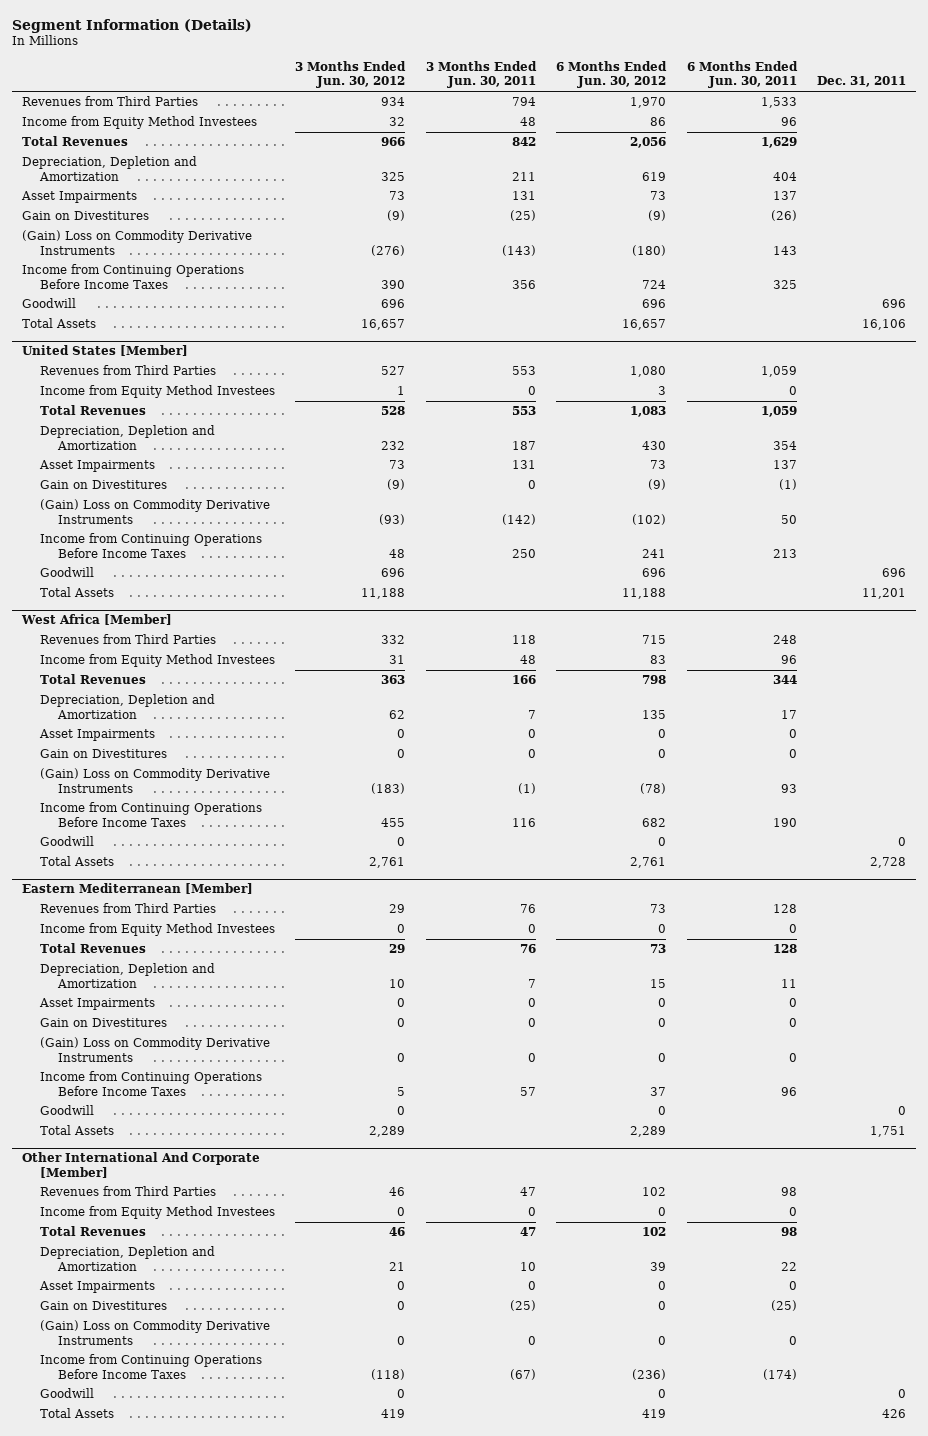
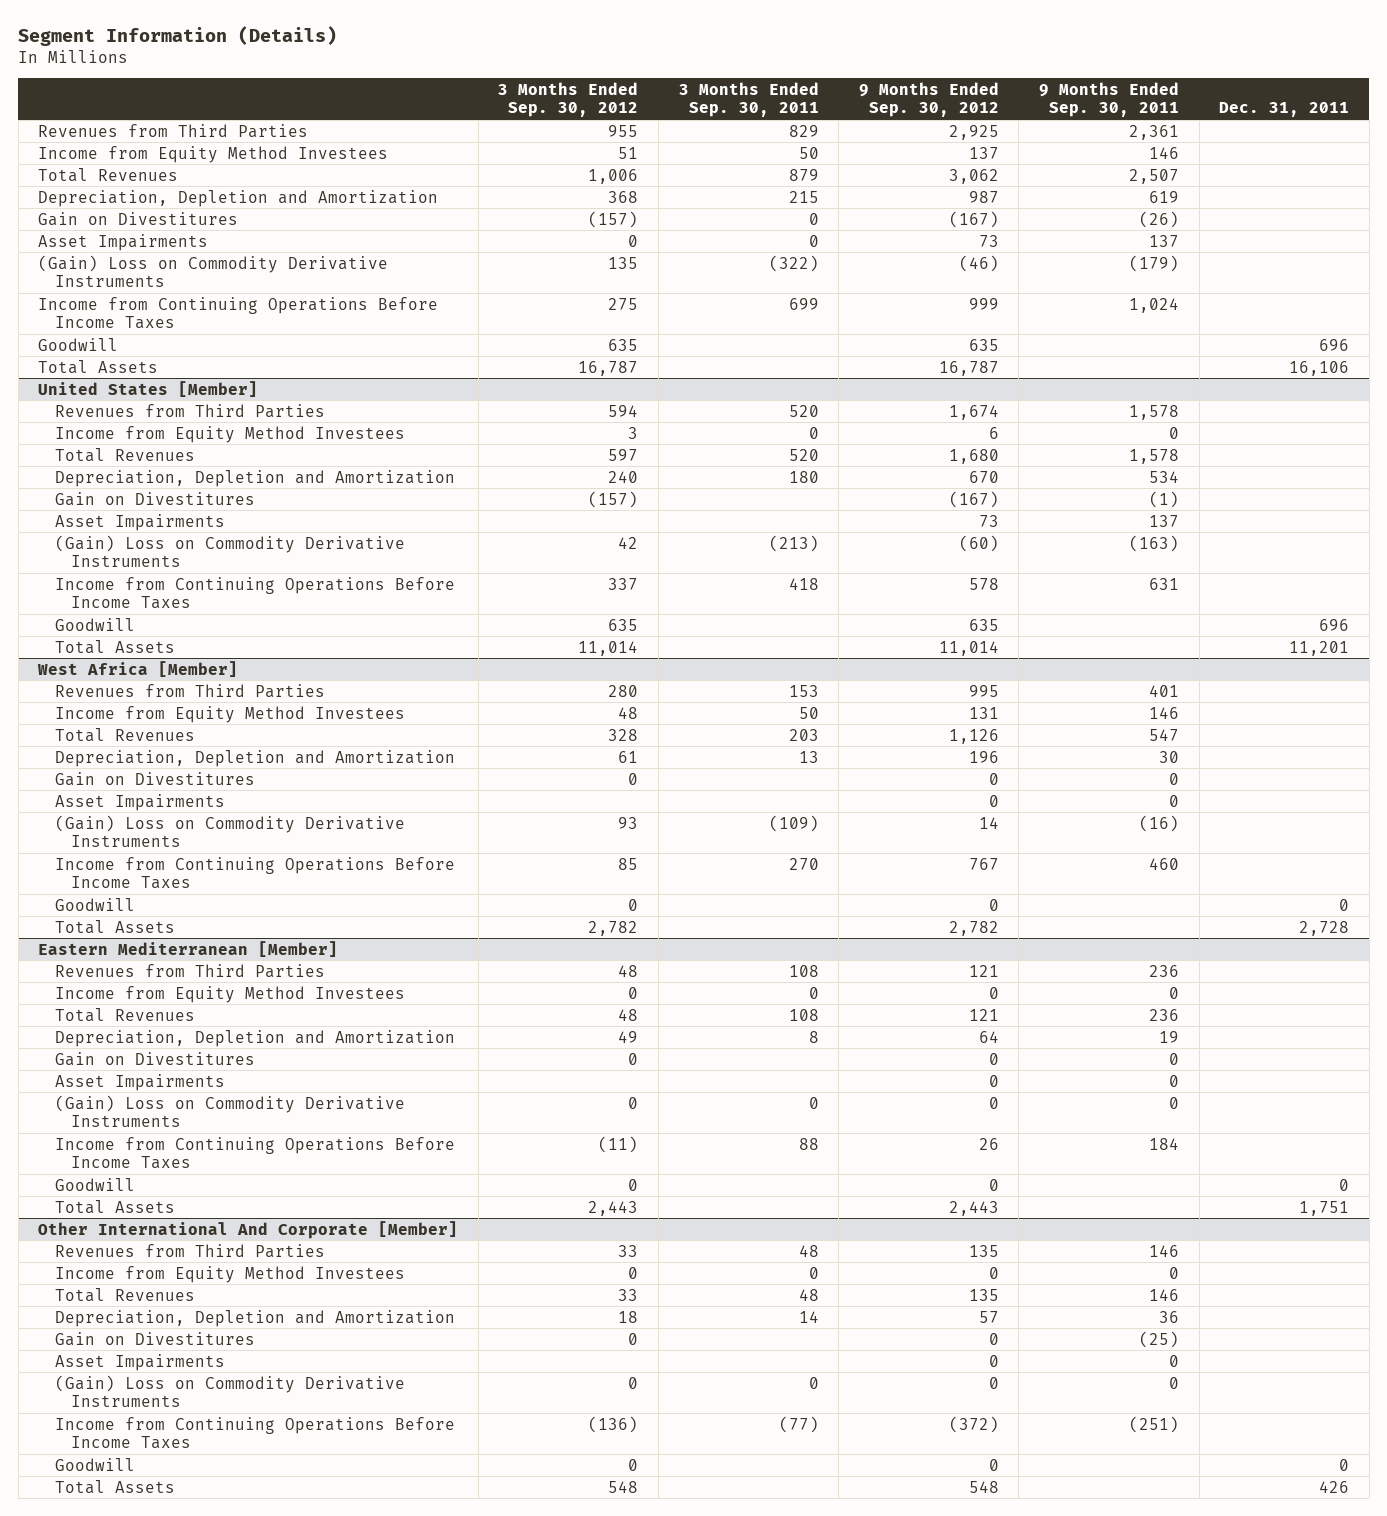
[295,60,407,89] 3 Months Ended Jun. 30, 2012 -> none
[425,60,537,89] 3 Months Ended Jun. 30, 2011 -> none
[556,60,668,89] 6 Months Ended Jun. 30, 2012 -> none
[686,60,798,89] 6 Months Ended Jun. 30, 2011 -> none
none -> [498,81,639,118] 3 Months Ended Sep. 30, 2012
none -> [678,81,819,118] 3 Months Ended Sep. 30, 2011
none -> [858,81,999,118] 9 Months Ended Sep. 30, 2012
none -> [1038,81,1179,118] 9 Months Ended Sep. 30, 2011
[20,191,137,204] Asset Impairments -> [38,233,209,251] Asset Impairments
[39,460,156,473] Asset Impairments -> [54,513,225,531] Asset Impairments
[39,729,156,742] Asset Impairments -> [54,793,225,811] Asset Impairments
[39,998,156,1011] Asset Impairments -> [54,1073,225,1091] Asset Impairments
[39,1281,156,1294] Asset Impairments -> [54,1353,225,1371] Asset Impairments

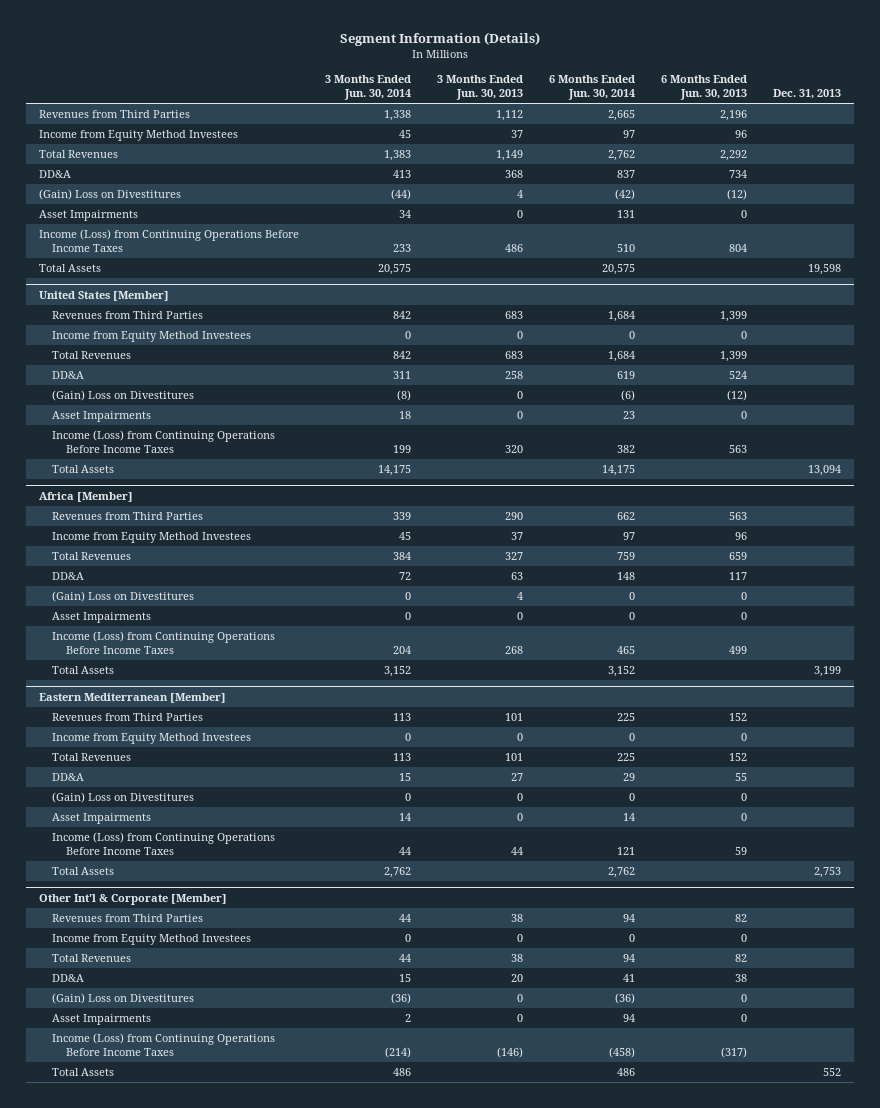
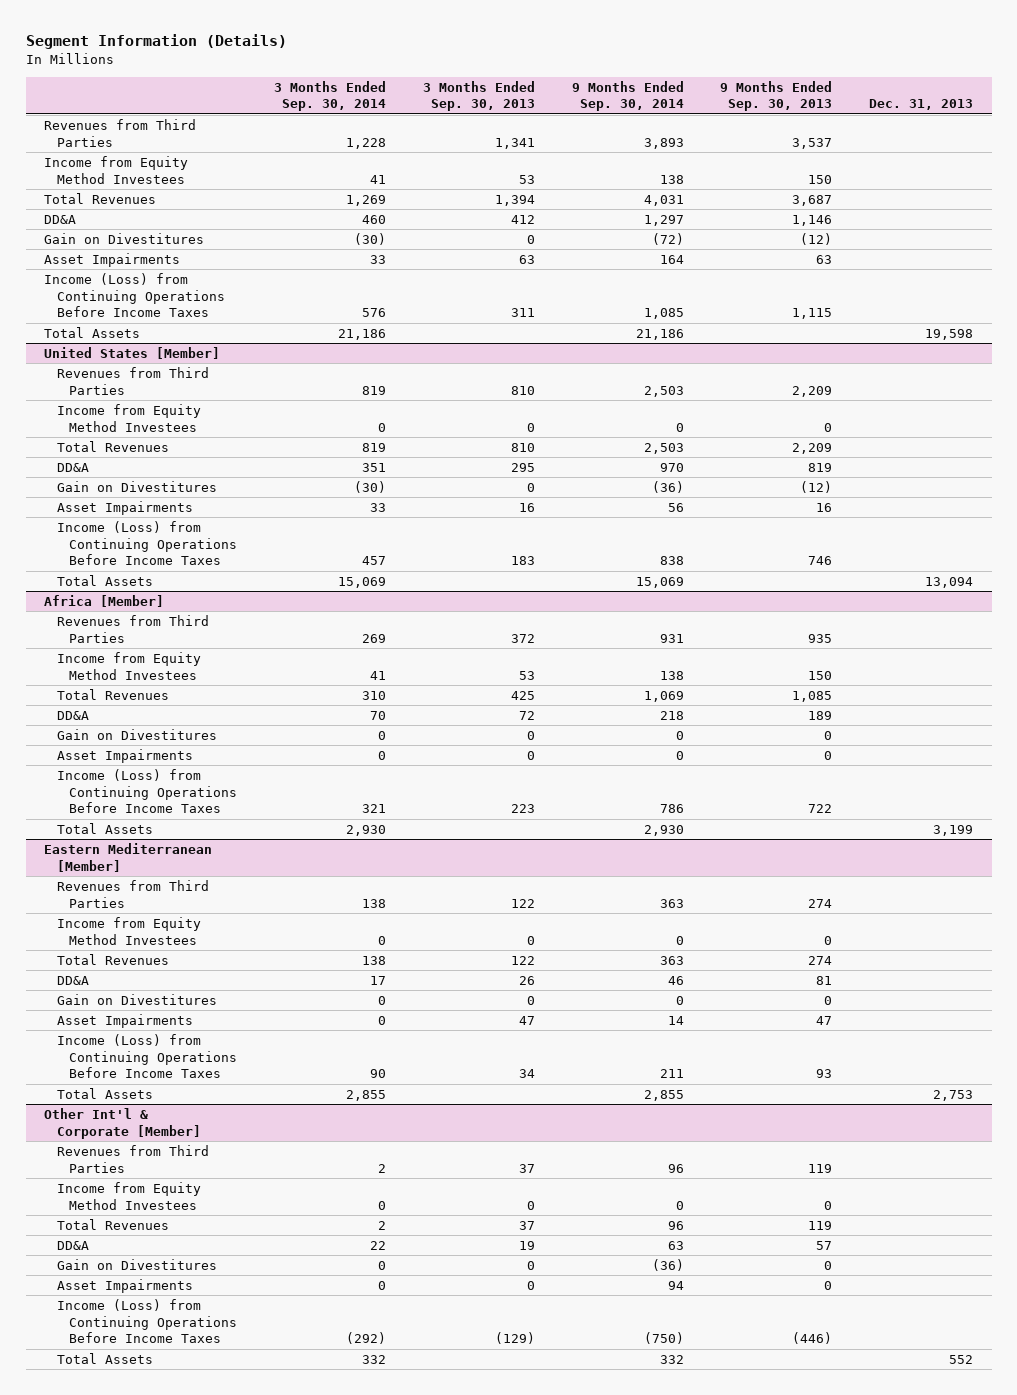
[324,75,411,101] 3 Months Ended Jun. 30, 2014 -> none
[436,75,523,101] 3 Months Ended Jun. 30, 2013 -> none
[548,75,635,101] 6 Months Ended Jun. 30, 2014 -> none
[660,75,747,101] 6 Months Ended Jun. 30, 2013 -> none
none -> [274,80,387,112] 3 Months Ended Sep. 30, 2014
none -> [422,80,535,112] 3 Months Ended Sep. 30, 2013
none -> [571,80,684,112] 9 Months Ended Sep. 30, 2014
none -> [720,80,833,112] 9 Months Ended Sep. 30, 2013
[38,189,181,201] (Gain) Loss on Divestitures -> [44,232,205,244] Gain on Divestitures
[52,390,195,402] (Gain) Loss on Divestitures -> [56,480,217,492] Gain on Divestitures
[52,591,195,603] (Gain) Loss on Divestitures -> [56,728,217,740] Gain on Divestitures
[52,792,195,804] (Gain) Loss on Divestitures -> [56,993,217,1005] Gain on Divestitures
[52,993,195,1005] (Gain) Loss on Divestitures -> [56,1258,217,1270] Gain on Divestitures

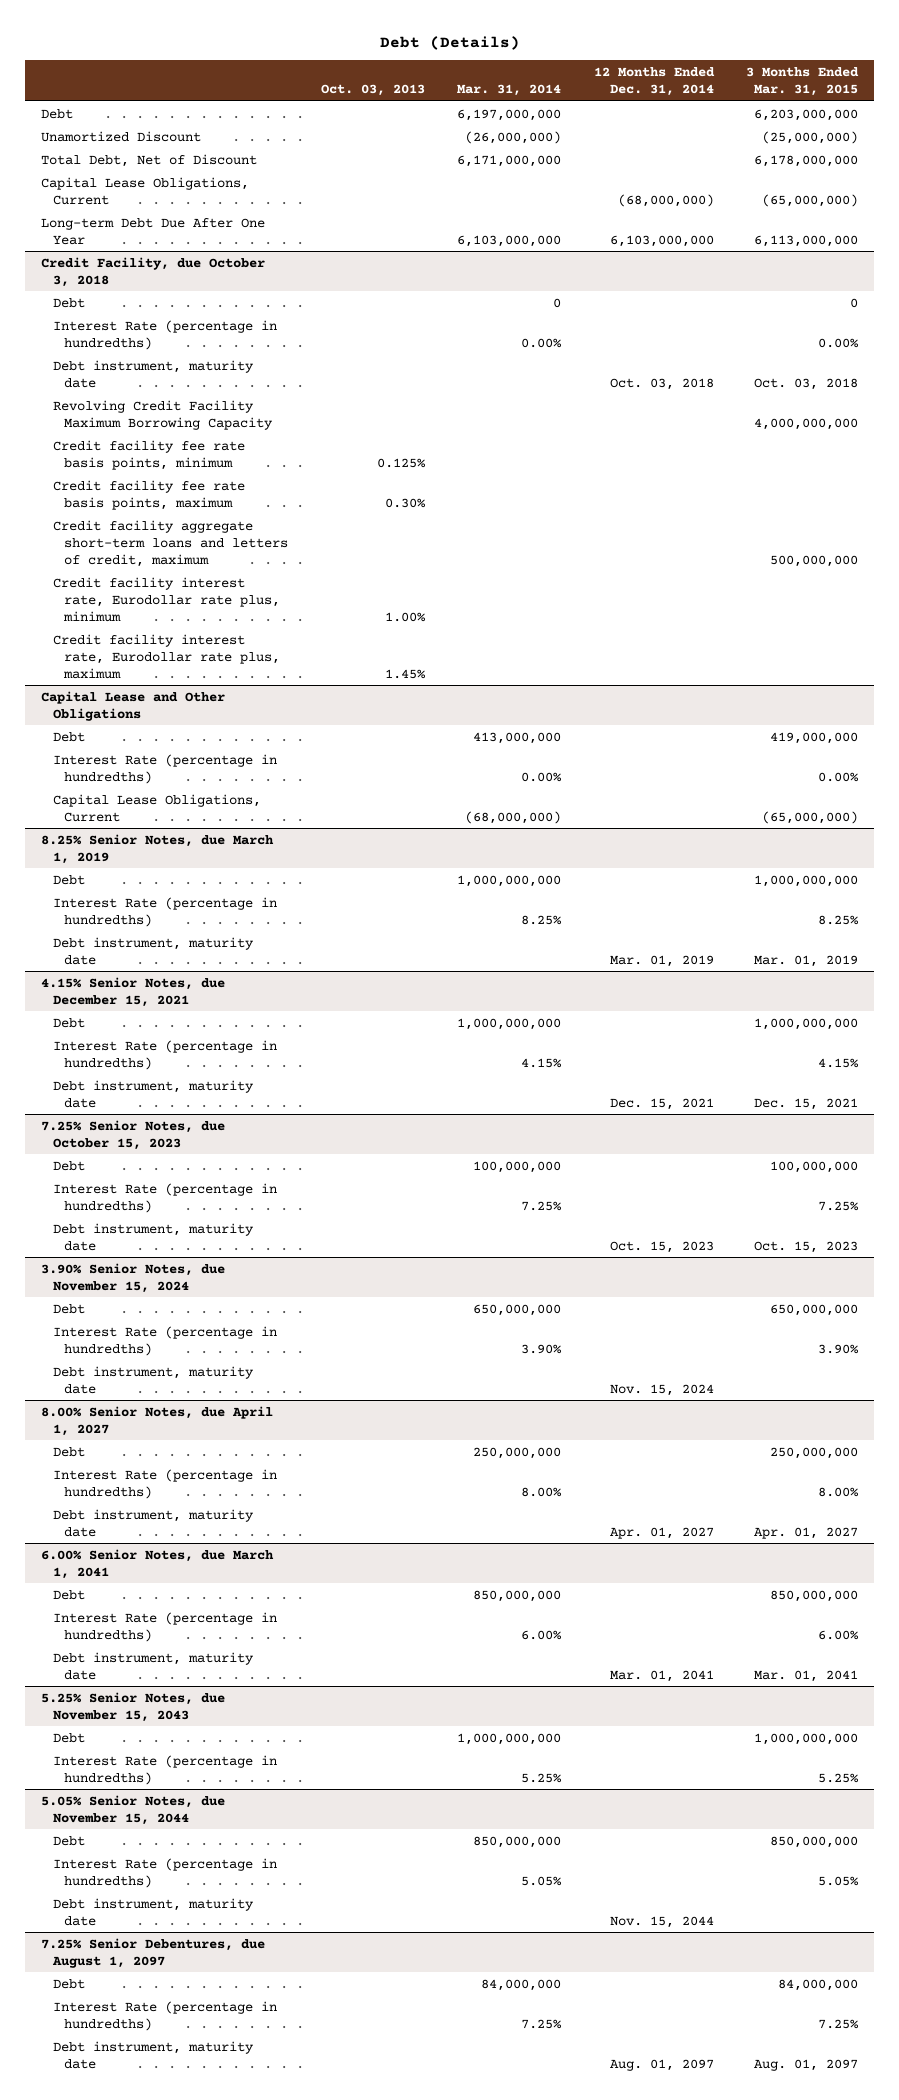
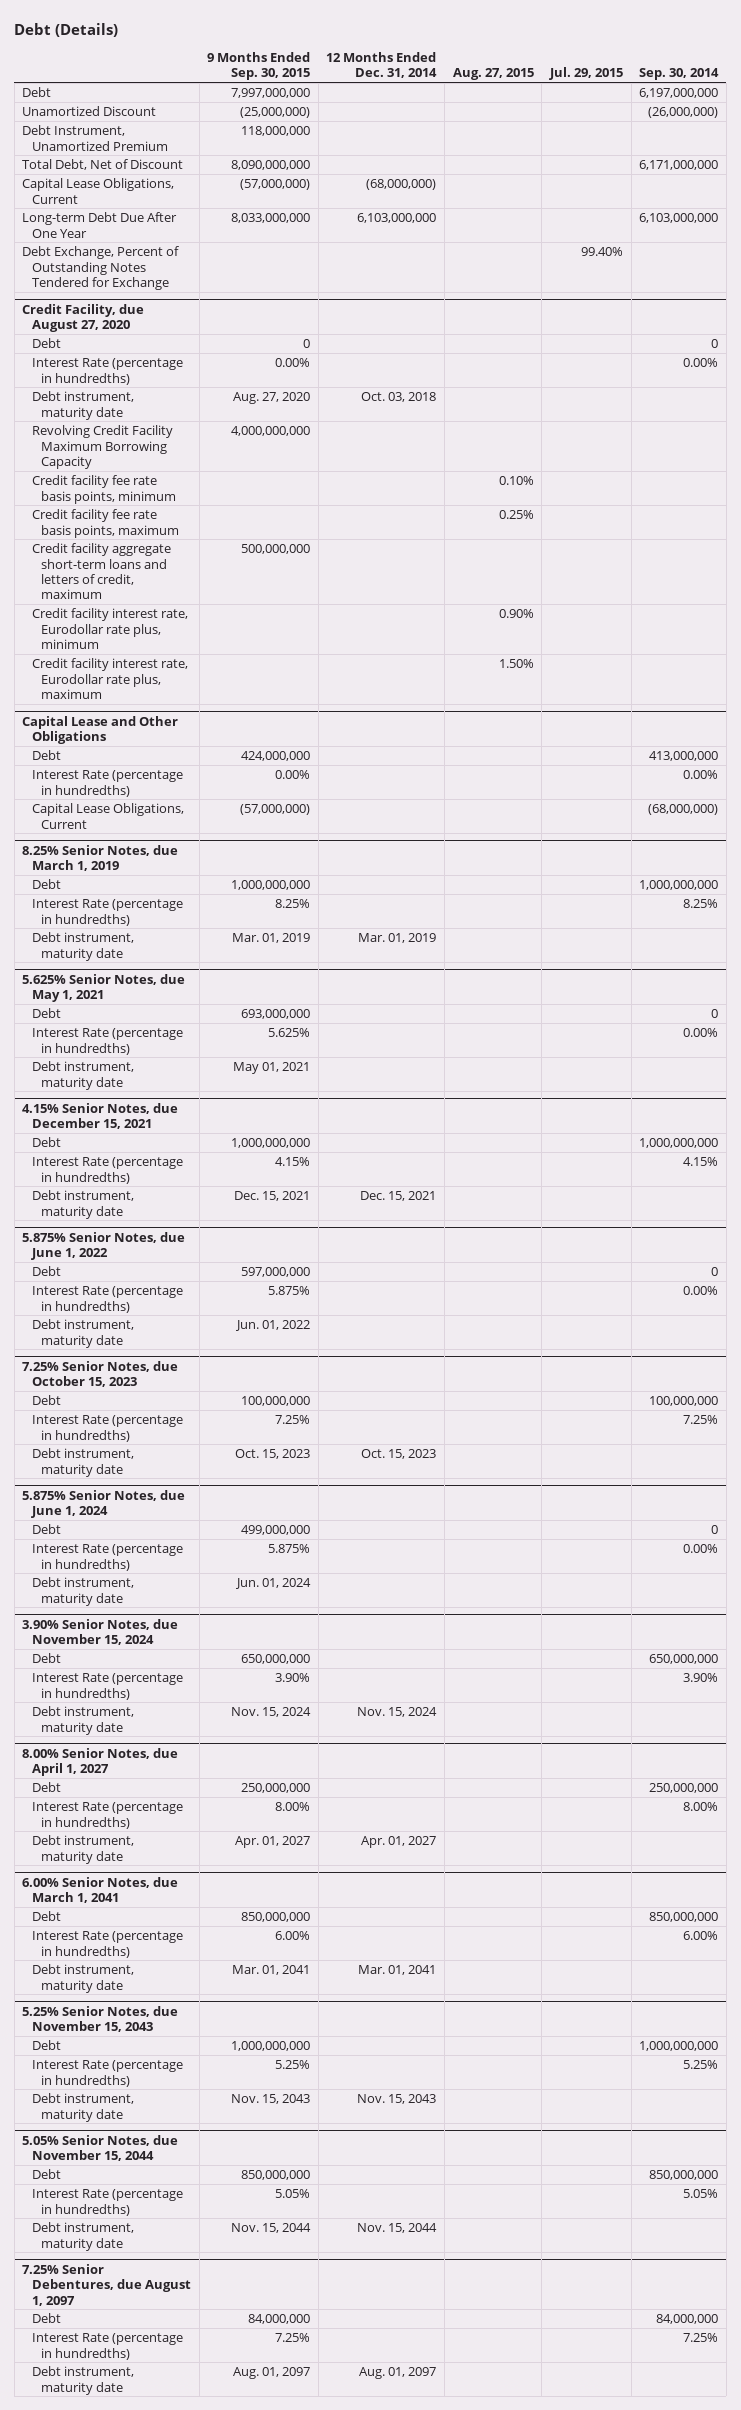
[320,84,425,97] Oct. 03, 2013 -> none
[457,84,562,97] Mar. 31, 2014 -> none
[745,67,859,97] 3 Months Ended Mar. 31, 2015 -> none
none -> [207,52,311,81] 9 Months Ended Sep. 30, 2015
none -> [452,68,534,81] Aug. 27, 2015
none -> [549,67,624,81] Jul. 29, 2015
none -> [639,68,720,81] Sep. 30, 2014
none -> [22,125,168,151] Debt Instrument, Unamortized Premium
none -> [22,246,180,290] Debt Exchange, Percent of Outstanding Notes Tendered for Exchange
[41,256,266,287] Credit Facility, due October 3, 2018 -> [22,303,145,333] Credit Facility, due August 27, 2020
none -> [22,973,186,1003] 5.625% Senior Notes, due May 1, 2021
none -> [31,1008,61,1019] Debt
none -> [31,1028,183,1055] Interest Rate (percentage in hundredths)
none -> [31,1061,134,1090] Debt instrument, maturity date
none -> [22,1231,186,1261] 5.875% Senior Notes, due June 1, 2022
none -> [31,1266,61,1277] Debt
none -> [31,1286,183,1313] Interest Rate (percentage in hundredths)
none -> [31,1319,134,1348] Debt instrument, maturity date
none -> [22,1489,186,1519] 5.875% Senior Notes, due June 1, 2024
none -> [31,1524,61,1535] Debt
none -> [31,1544,183,1571] Interest Rate (percentage in hundredths)
none -> [31,1577,134,1606] Debt instrument, maturity date
none -> [31,2093,134,2122] Debt instrument, maturity date

